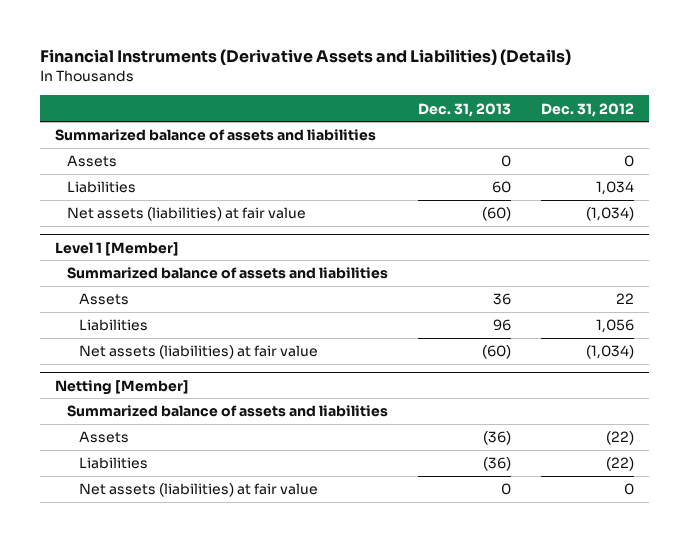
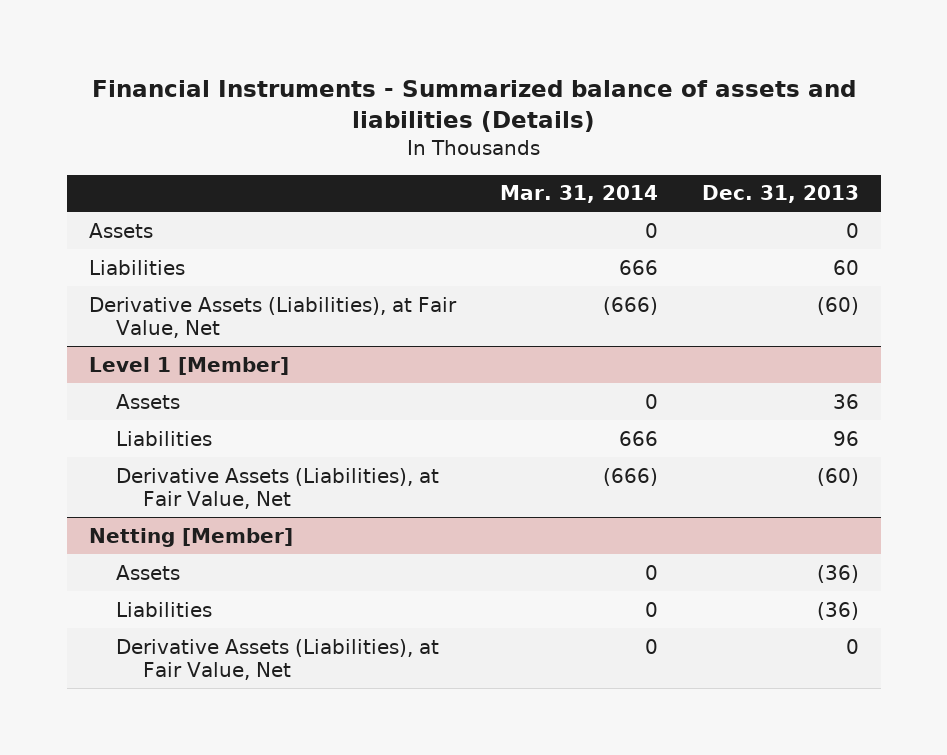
[40,49,572,66] Financial Instruments (Derivative Assets and Liabilities) (Details) -> [91,80,856,133] Financial Instruments - Summarized balance of assets and liabilities (Details)
[540,102,634,117] Dec. 31, 2012 -> none
none -> [499,185,658,204] Mar. 31, 2014
[55,129,377,142] Summarized balance of assets and liabilities -> none
[67,207,307,222] Net assets (liabilities) at fair value -> [88,296,457,338] Derivative Assets (Liabilities), at Fair Value, Net
[67,267,389,280] Summarized balance of assets and liabilities -> none
[79,345,319,360] Net assets (liabilities) at fair value -> [115,467,439,509] Derivative Assets (Liabilities), at Fair Value, Net
[67,405,389,418] Summarized balance of assets and liabilities -> none
[79,483,319,498] Net assets (liabilities) at fair value -> [115,638,439,680] Derivative Assets (Liabilities), at Fair Value, Net

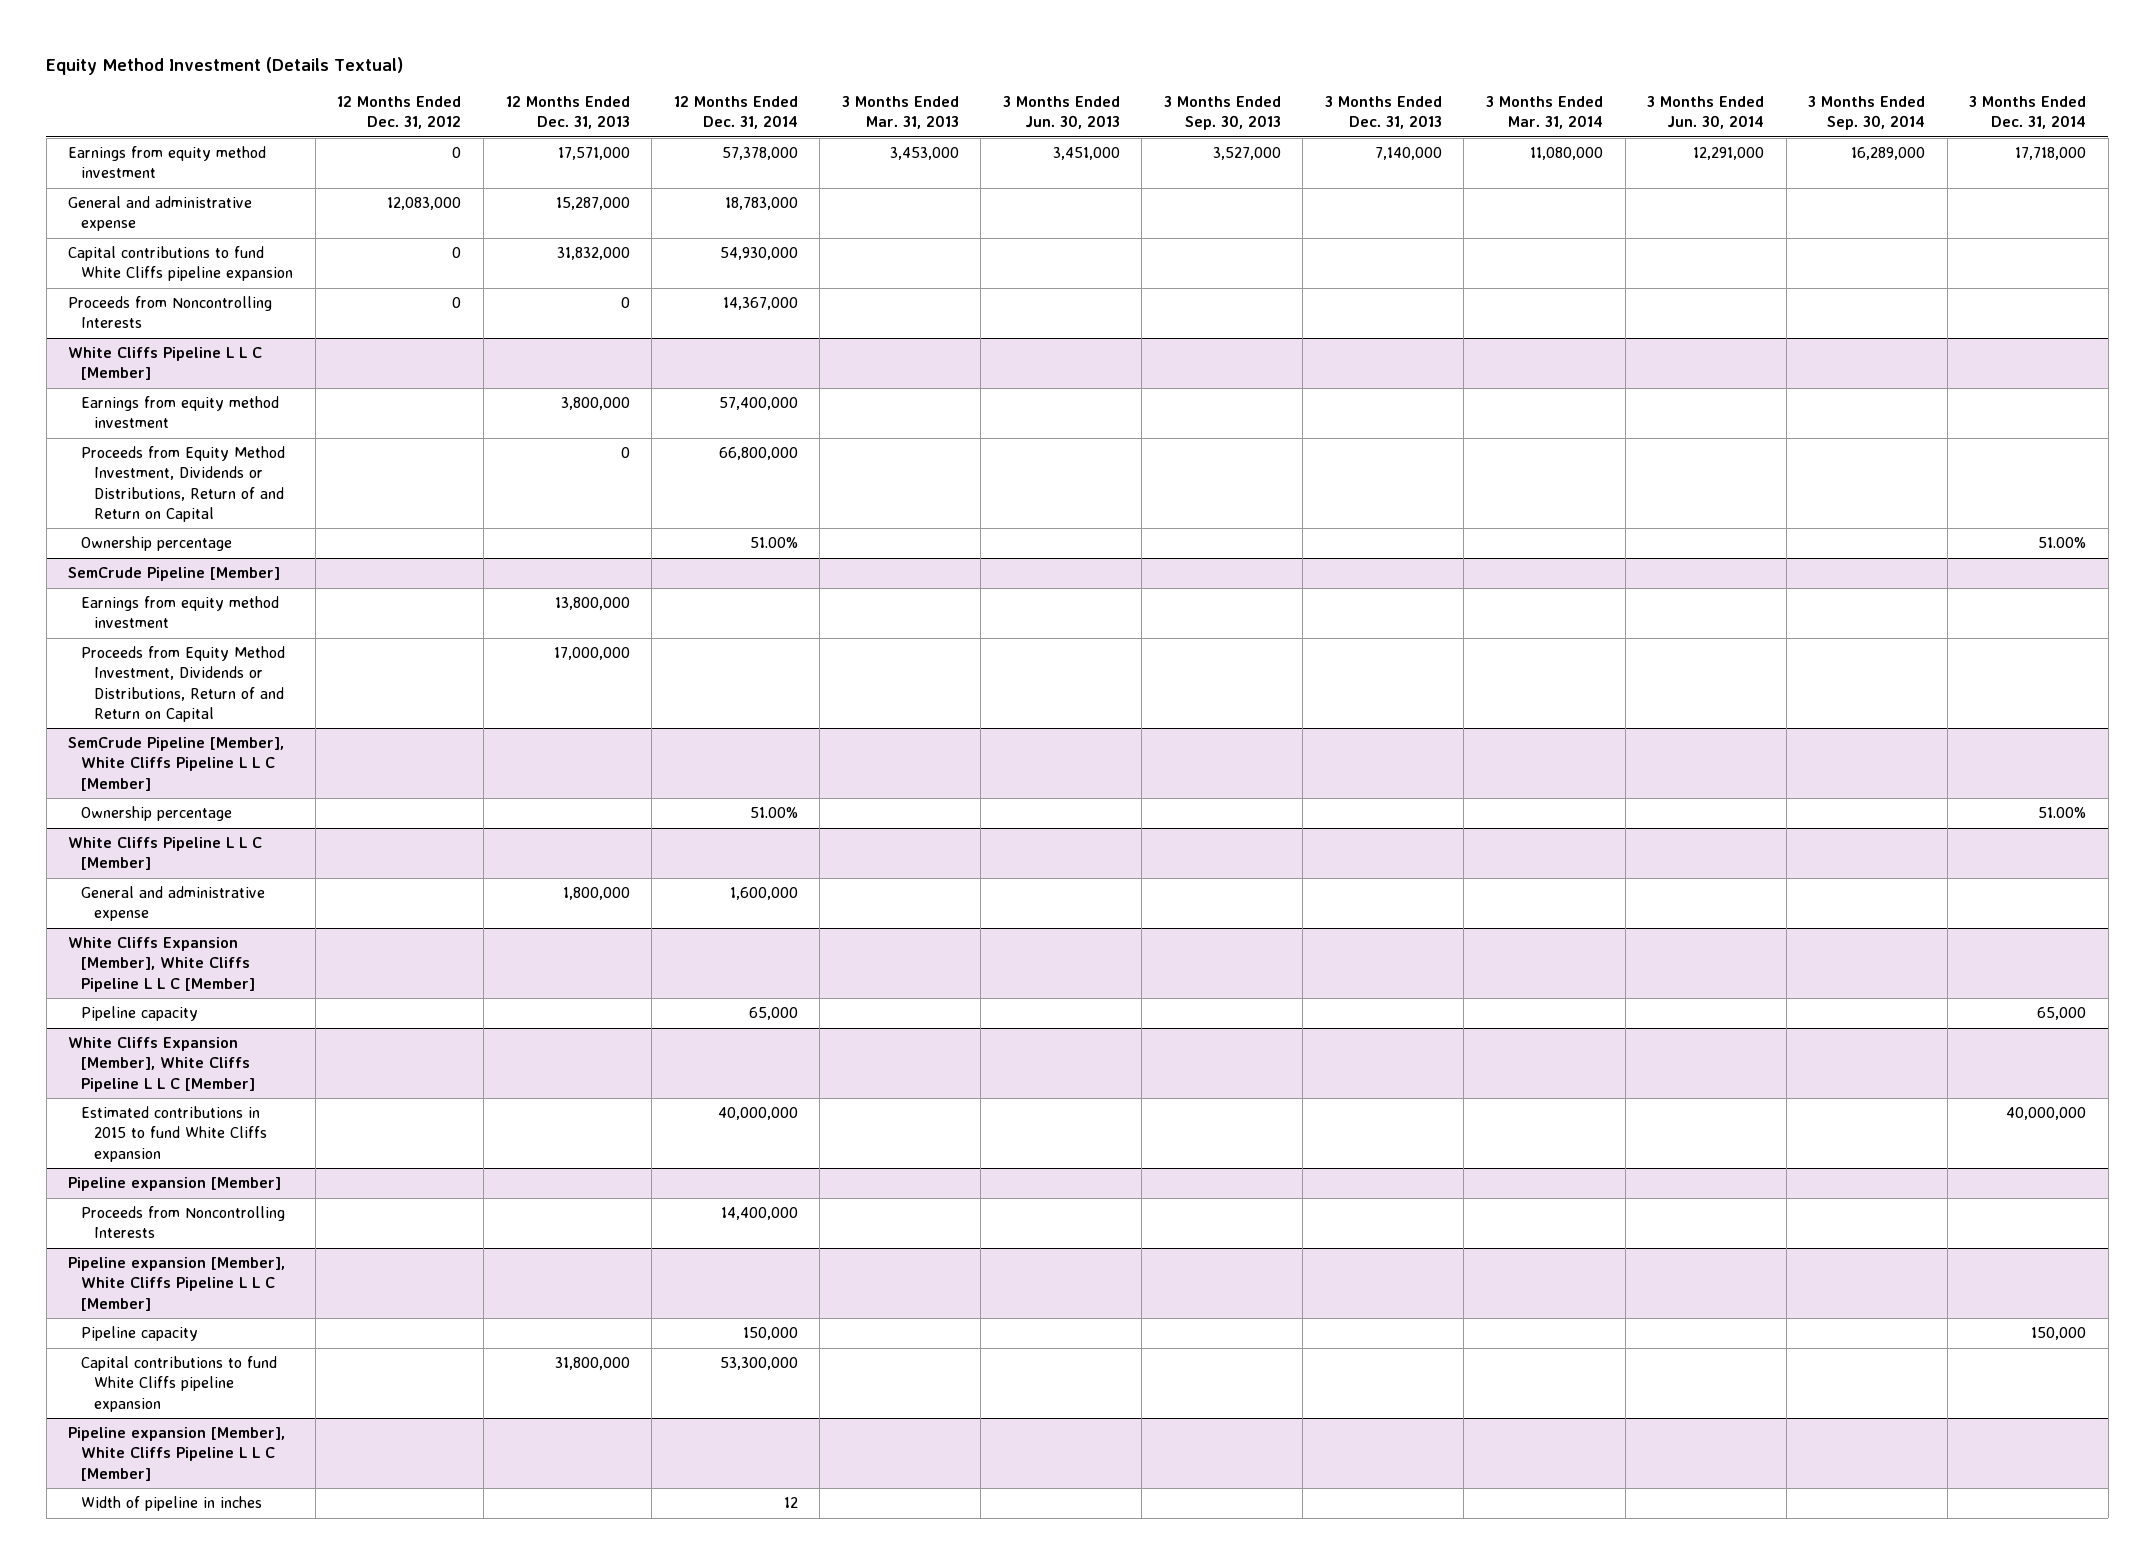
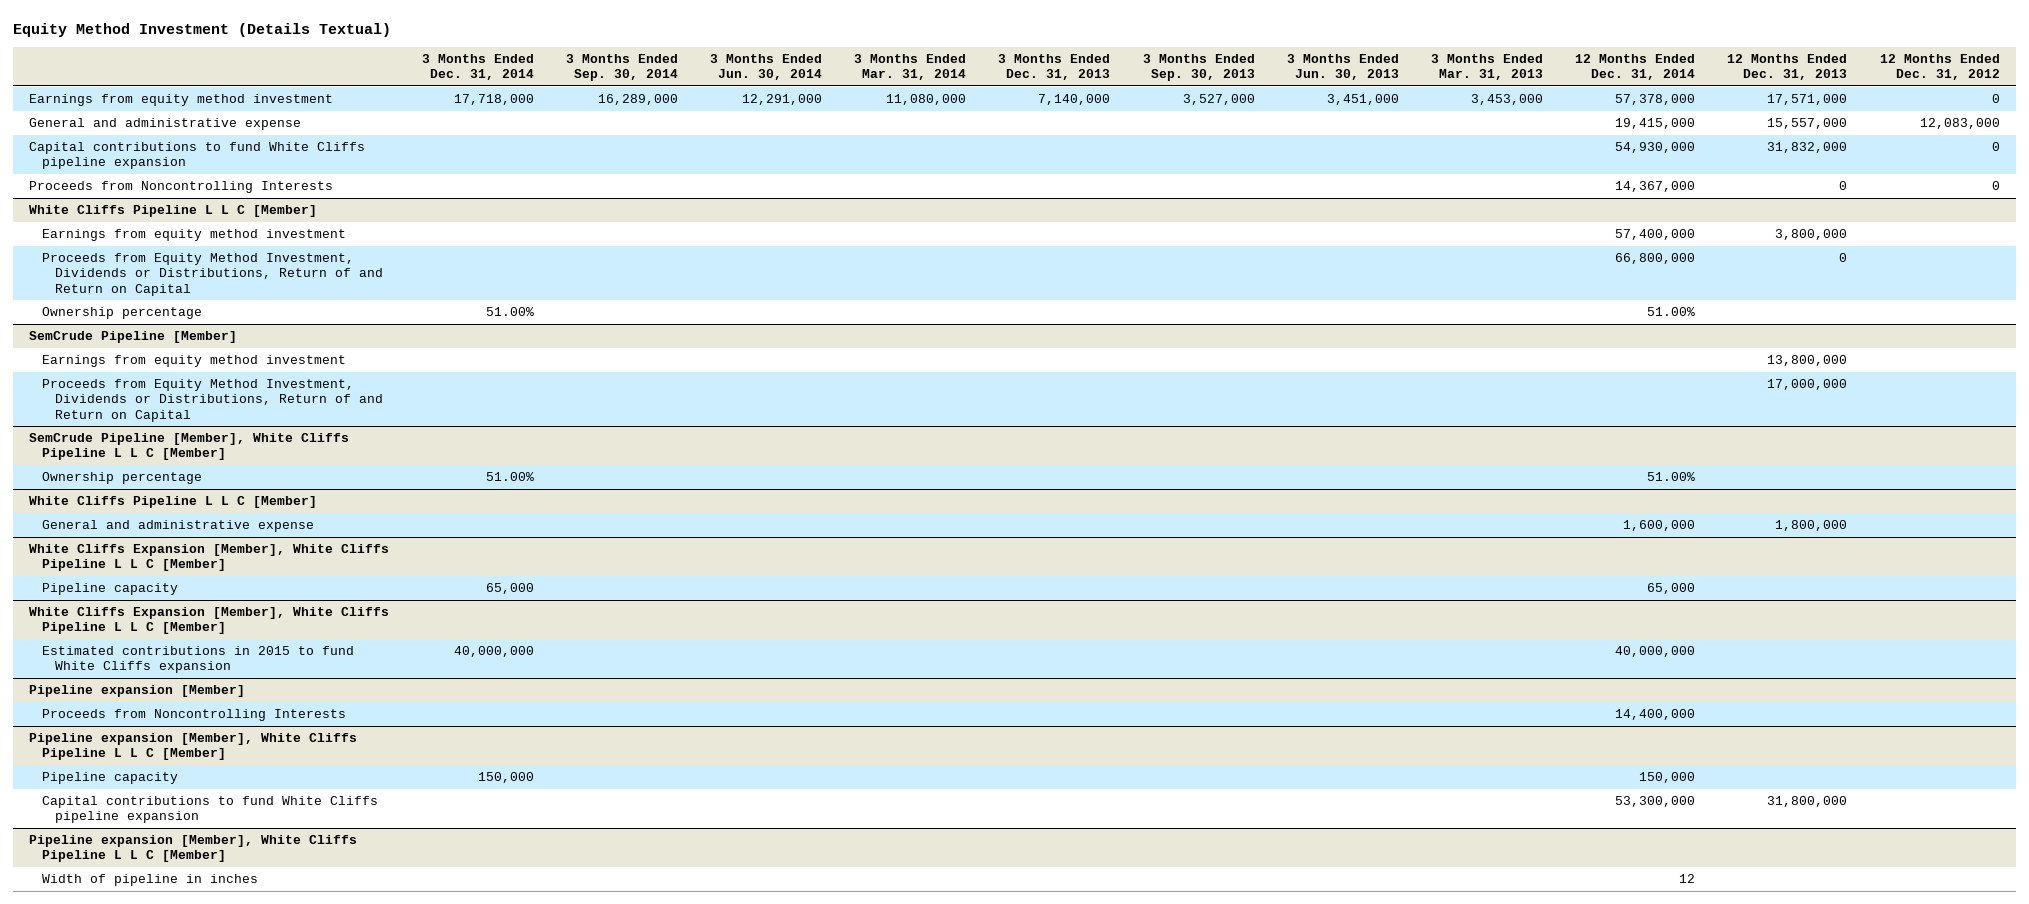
[555,197,630,211] 15,287,000 -> [1767,118,1848,130] 15,557,000
[724,197,798,211] 18,783,000 -> [1615,118,1696,130] 19,415,000

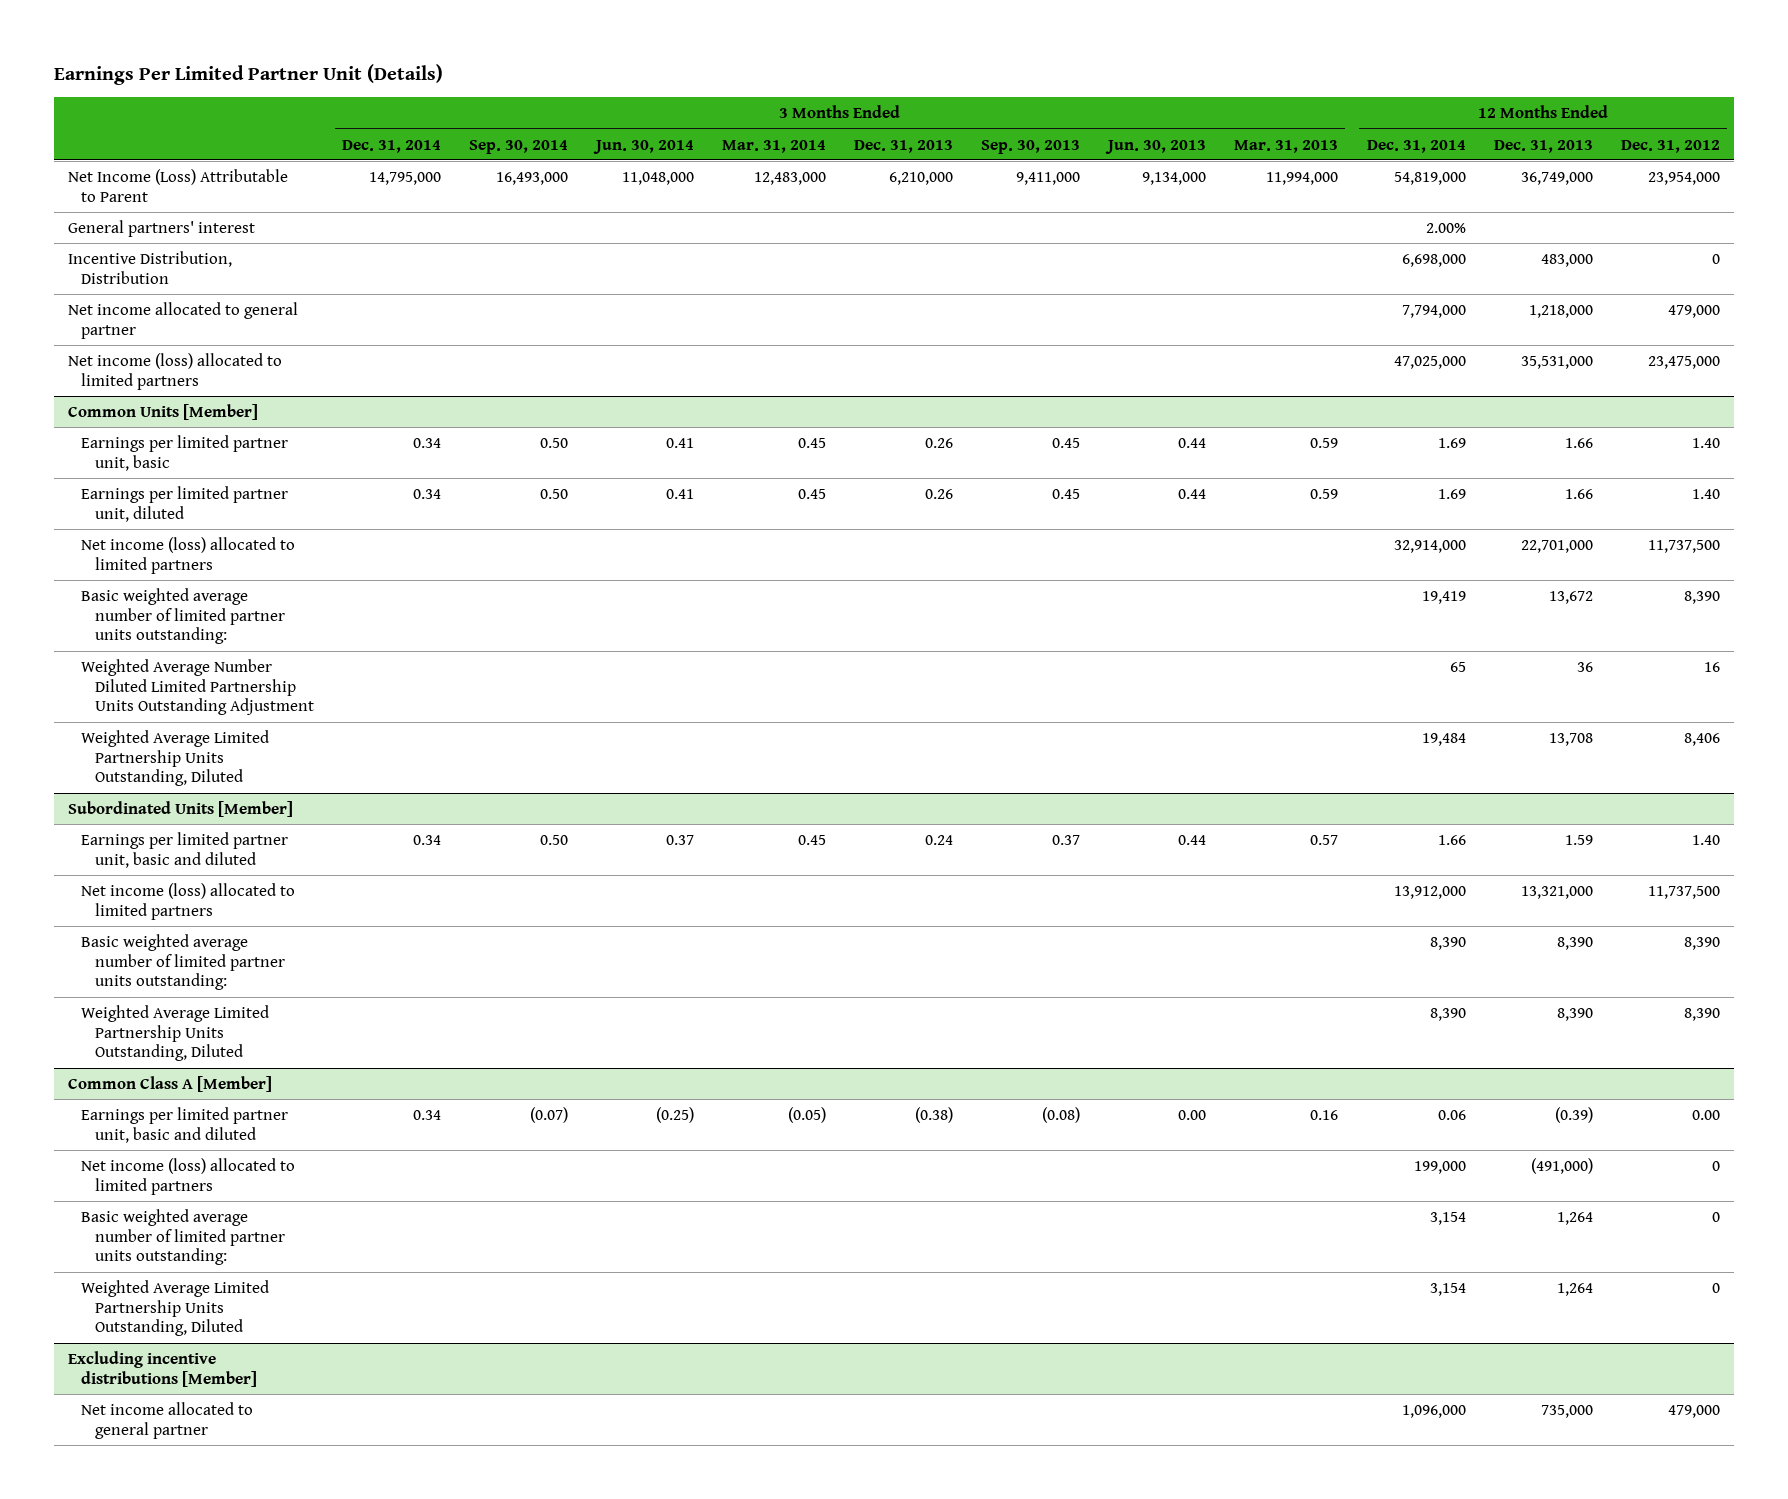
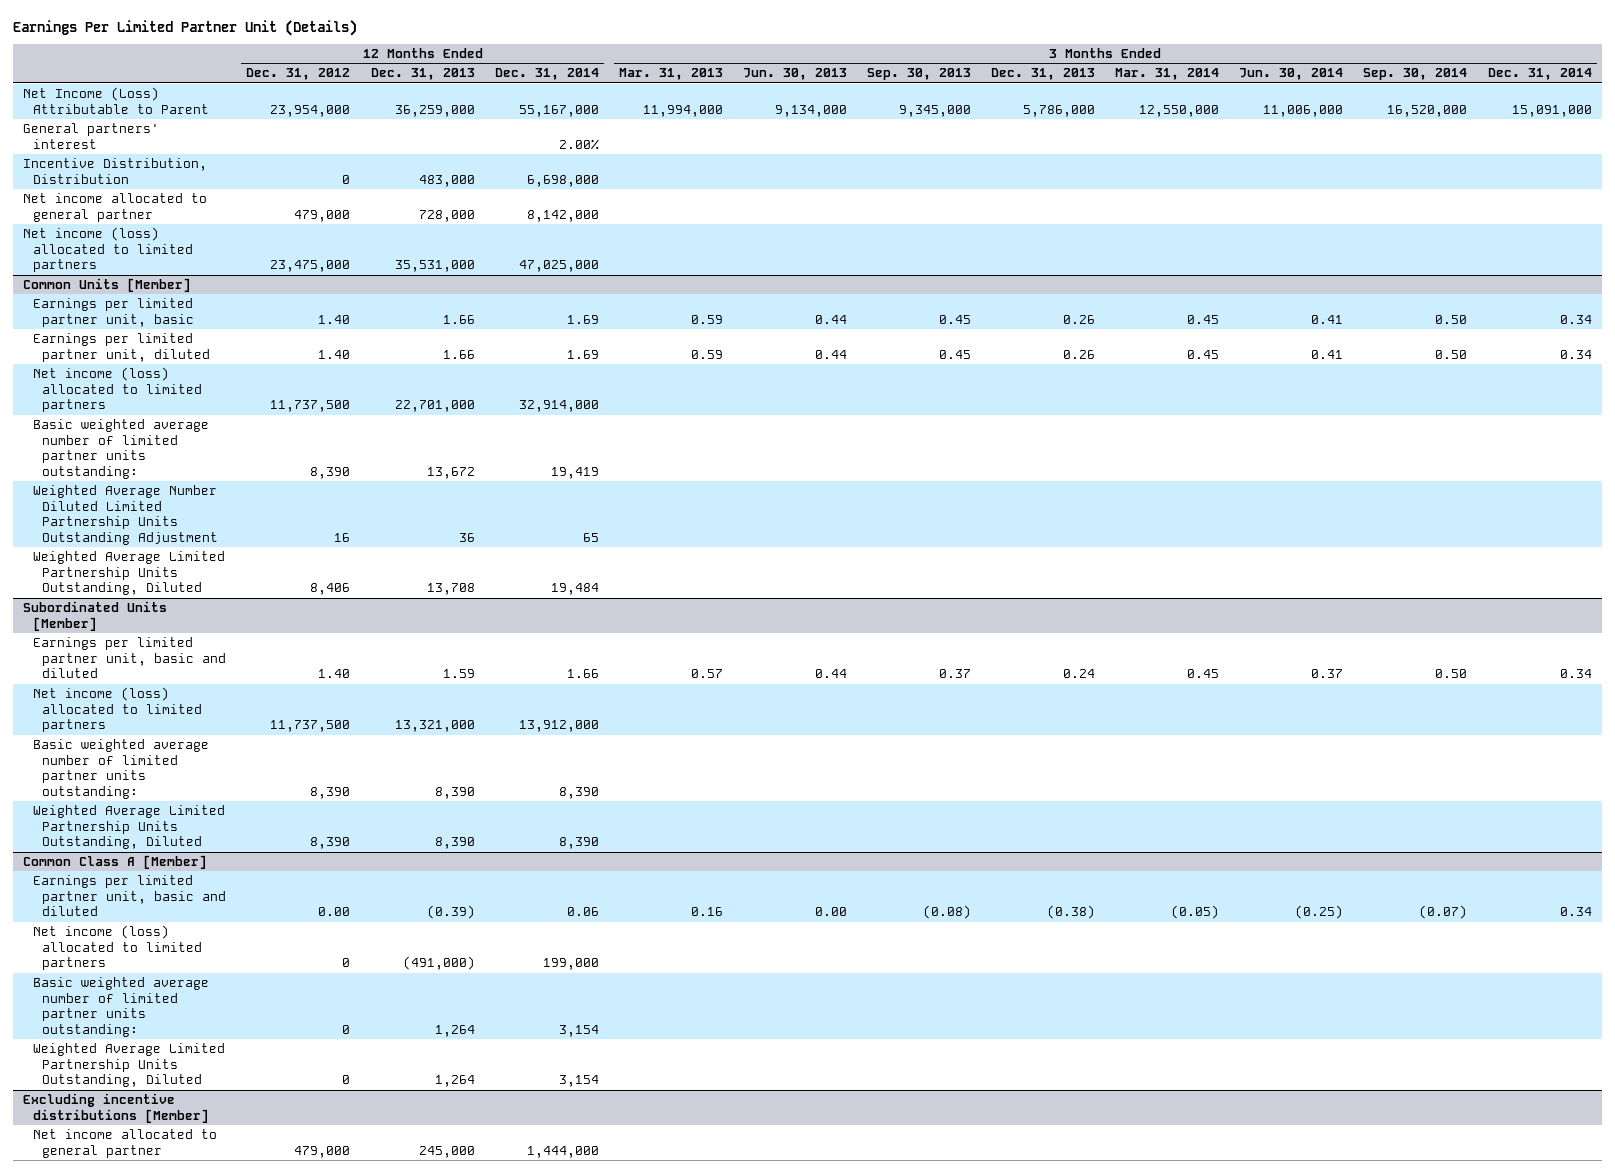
[368,171,441,185] 14,795,000 -> [1511,104,1592,117] 15,091,000
[495,171,568,185] 16,493,000 -> [1387,104,1468,117] 16,520,000
[621,171,694,185] 11,048,000 -> [1263,104,1344,117] 11,006,000
[754,171,827,185] 12,483,000 -> [1139,104,1220,117] 12,550,000
[889,171,954,185] 6,210,000 -> [1023,104,1096,117] 5,786,000
[1016,171,1081,185] 9,411,000 -> [899,104,972,117] 9,345,000
[1393,171,1466,185] 54,819,000 -> [518,104,599,117] 55,167,000
[1520,171,1593,185] 36,749,000 -> [394,104,475,117] 36,259,000
[1401,304,1466,318] 7,794,000 -> [526,209,599,222] 8,142,000
[1528,304,1593,318] 1,218,000 -> [418,209,475,222] 728,000
[1401,1404,1466,1418] 1,096,000 -> [526,1145,599,1158] 1,444,000
[1540,1404,1593,1418] 735,000 -> [418,1145,475,1158] 245,000

